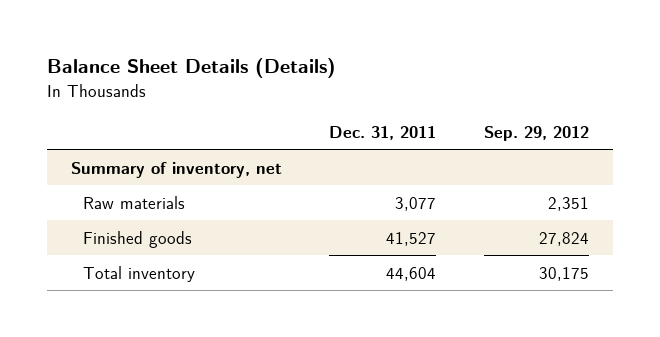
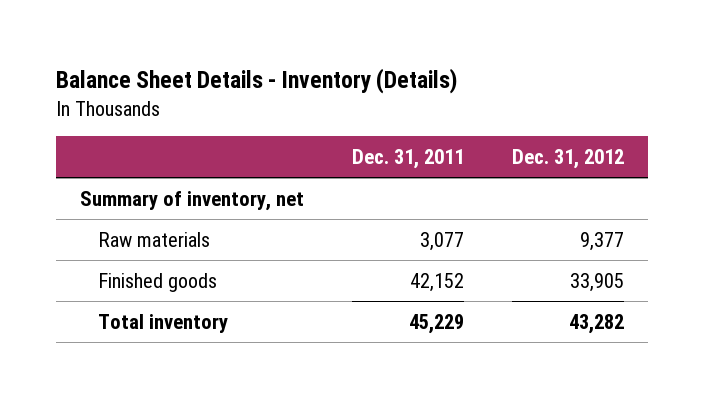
[46,58,336,79] Balance Sheet Details (Details) -> [56,68,458,95] Balance Sheet Details - Inventory (Details)
[484,125,590,141] Sep. 29, 2012 -> none
none -> [512,149,625,170] Dec. 31, 2012
[386,231,437,246] 41,527 -> [410,272,465,292] 42,152
[386,266,437,281] 44,604 -> [409,313,465,334] 45,229

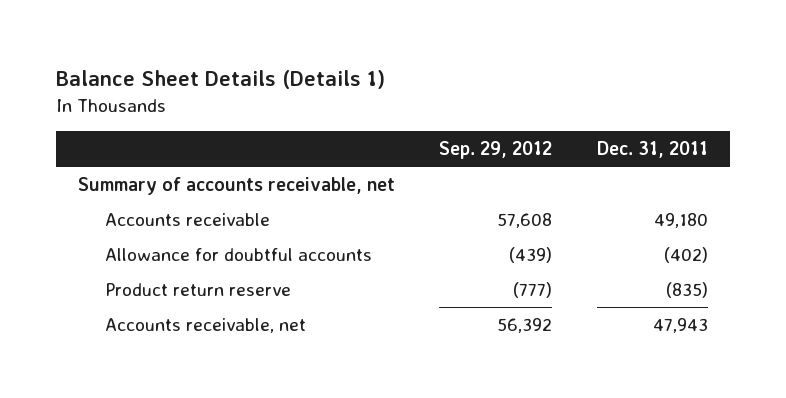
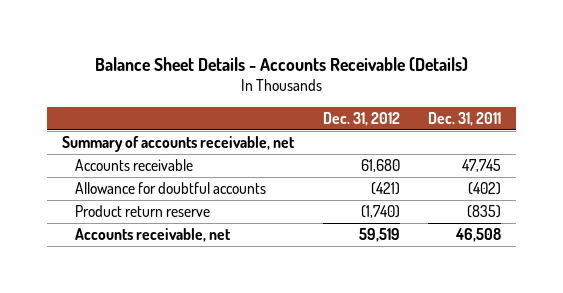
[56,69,386,89] Balance Sheet Details (Details 1) -> [94,56,468,71] Balance Sheet Details - Accounts Receivable (Details)
[439,141,553,160] Sep. 29, 2012 -> none
none -> [322,111,400,126] Dec. 31, 2012
[653,213,708,229] 49,180 -> [462,159,502,173] 47,745
[652,318,708,334] 47,943 -> [455,228,502,243] 46,508

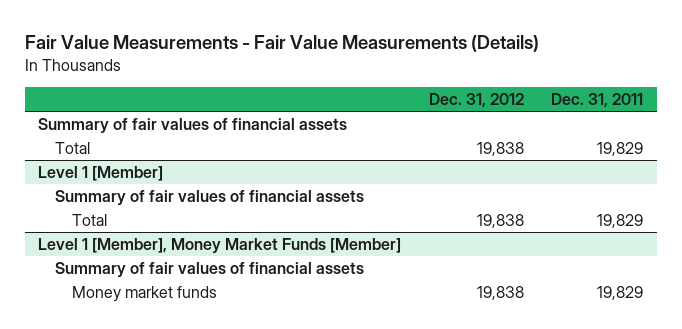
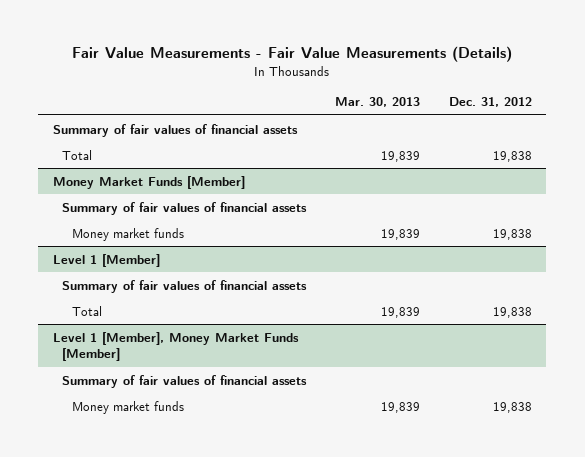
[551,92,644,108] Dec. 31, 2011 -> none
none -> [335,97,421,108] Mar. 30, 2013
none -> [52,175,245,189] Money Market Funds [Member]
none -> [62,201,308,215] Summary of fair values of financial assets
none -> [71,227,184,241] Money market funds

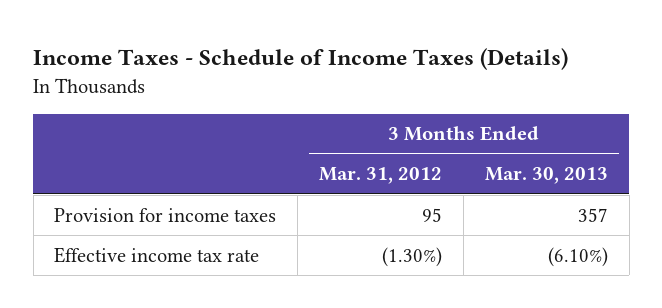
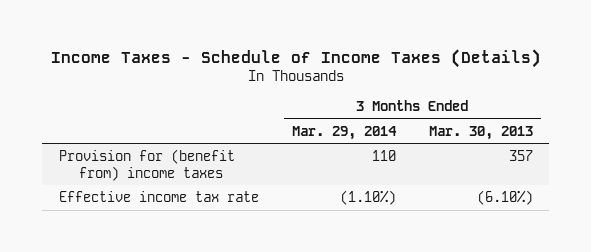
[319,167,443,185] Mar. 31, 2012 -> none
none -> [291,125,397,140] Mar. 29, 2014
[54,207,277,222] Provision for income taxes -> [58,148,235,181] Provision for (benefit from) income taxes

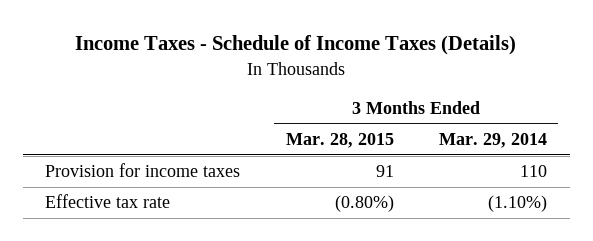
[428,125,533,140] Mar. 30, 2013 -> none
none -> [285,133,394,149] Mar. 28, 2015
[58,148,235,181] Provision for (benefit from) income taxes -> [45,163,241,178] Provision for income taxes
[58,190,259,202] Effective income tax rate -> [45,194,171,209] Effective tax rate

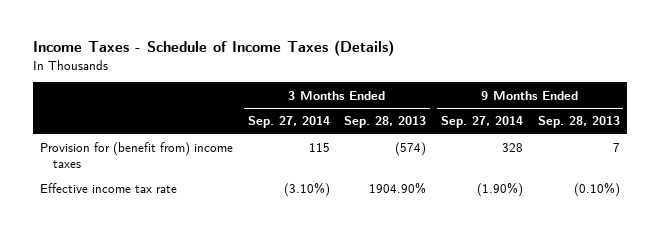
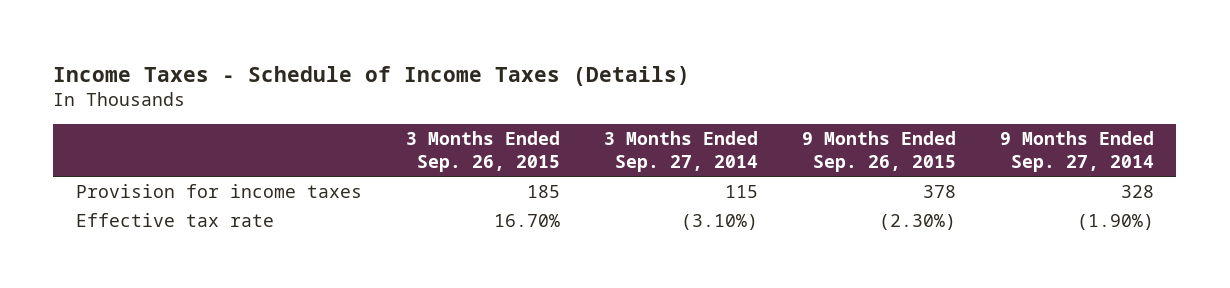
[344,116,427,129] Sep. 28, 2013 -> none
[537,116,620,129] Sep. 28, 2013 -> none
none -> [405,130,560,173] 3 Months Ended Sep. 26, 2015
none -> [802,130,957,173] 9 Months Ended Sep. 26, 2015
[40,142,234,169] Provision for (benefit from) income taxes -> [75,183,362,198] Provision for income taxes
[40,183,178,194] Effective income tax rate -> [75,212,274,227] Effective tax rate

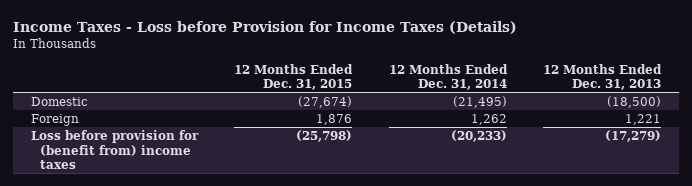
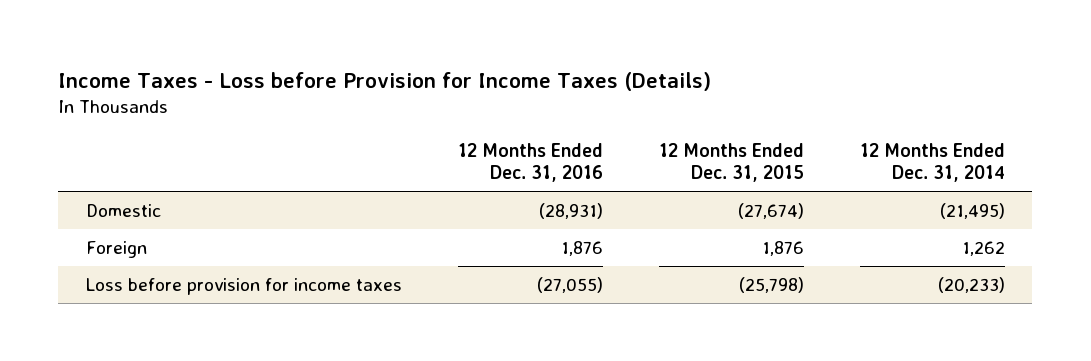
[542,63,662,91] 12 Months Ended Dec. 31, 2013 -> none
none -> [457,143,603,183] 12 Months Ended Dec. 31, 2016
[31,130,200,169] Loss before provision for (benefit from) income taxes -> [86,277,403,295] Loss before provision for income taxes

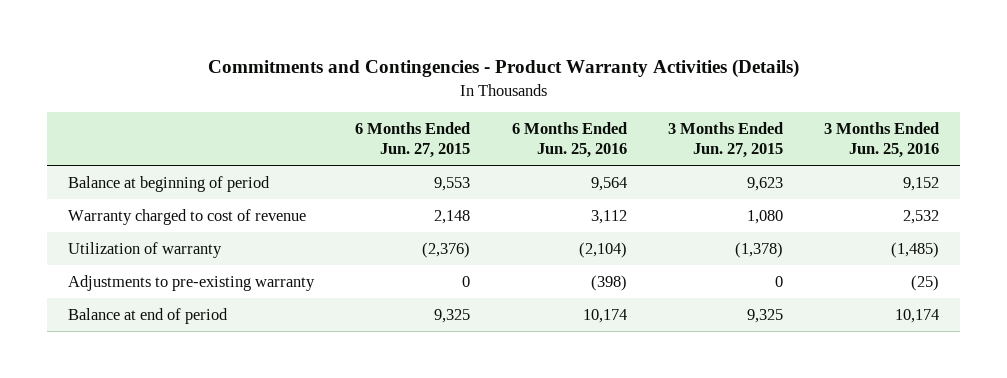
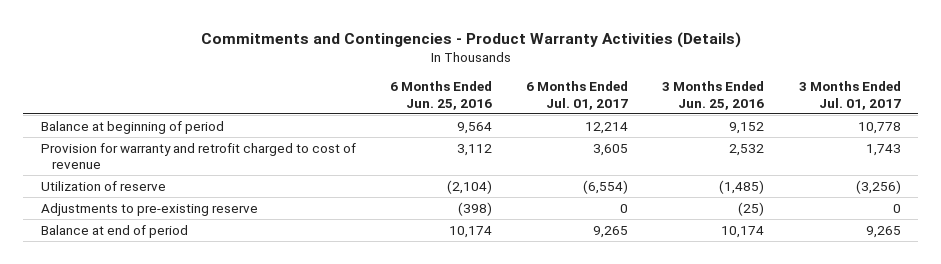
[355,122,471,159] 6 Months Ended Jun. 27, 2015 -> none
[668,122,784,159] 3 Months Ended Jun. 27, 2015 -> none
none -> [526,81,629,110] 6 Months Ended Jul. 01, 2017
none -> [798,81,901,110] 3 Months Ended Jul. 01, 2017
[68,208,307,225] Warranty charged to cost of revenue -> [40,142,356,169] Provision for warranty and retrofit charged to cost of revenue
[68,241,223,258] Utilization of warranty -> [40,180,166,191] Utilization of reserve
[68,274,316,291] Adjustments to pre-existing warranty -> [40,202,258,216] Adjustments to pre-existing reserve

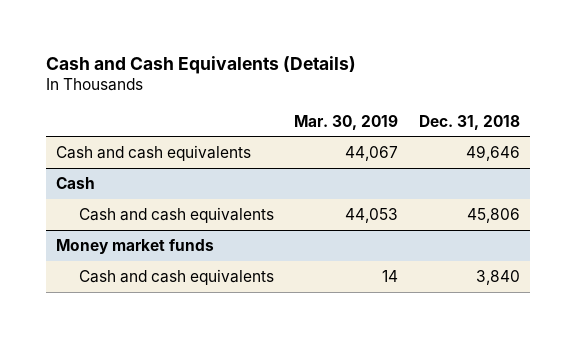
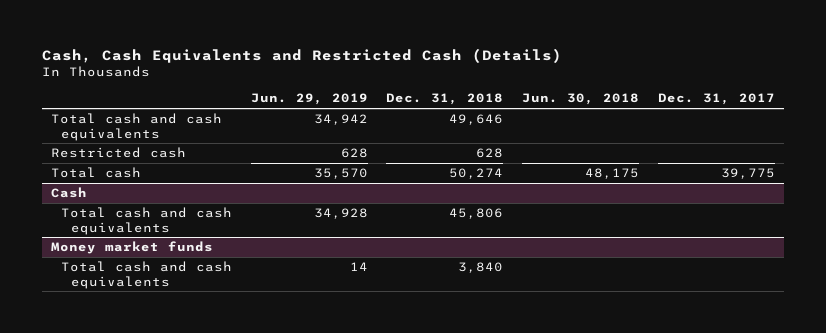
[45,55,356,74] Cash and Cash Equivalents (Details) -> [41,48,562,64] Cash, Cash Equivalents and Restricted Cash (Details)
[294,114,399,130] Mar. 30, 2019 -> none
none -> [250,93,368,106] Jun. 29, 2019
none -> [522,93,640,106] Jun. 30, 2018
none -> [657,93,775,106] Dec. 31, 2017
[56,144,252,161] Cash and cash equivalents -> [51,113,223,141] Total cash and cash equivalents
none -> [51,147,187,159] Restricted cash
none -> [51,167,142,179] Total cash
[79,206,275,223] Cash and cash equivalents -> [61,207,233,235] Total cash and cash equivalents
[79,268,275,285] Cash and cash equivalents -> [61,261,233,289] Total cash and cash equivalents

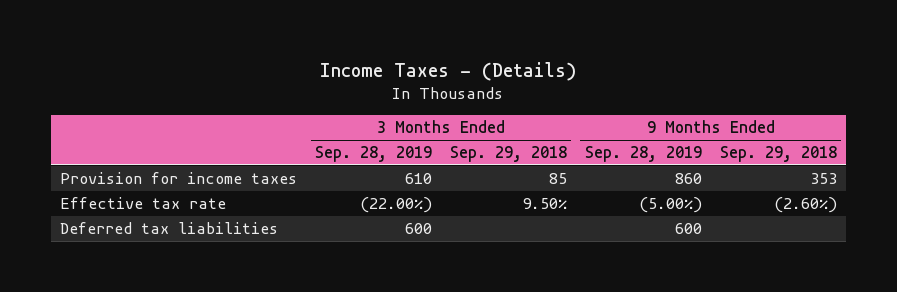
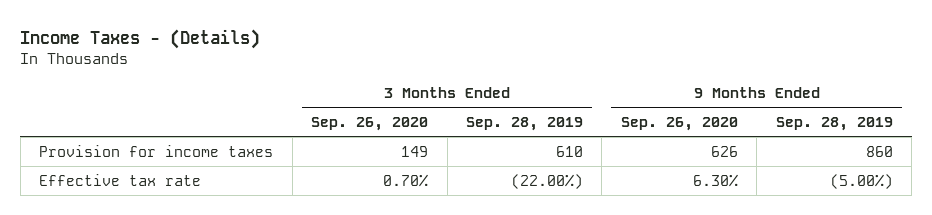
[449,146,567,163] Sep. 29, 2018 -> none
[719,146,837,163] Sep. 29, 2018 -> none
none -> [311,117,429,132] Sep. 26, 2020
none -> [620,117,738,132] Sep. 26, 2020
[60,222,279,235] Deferred tax liabilities -> none

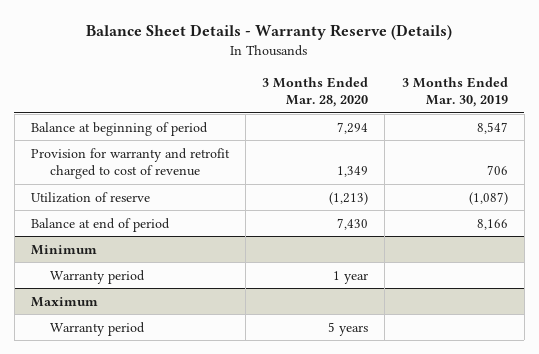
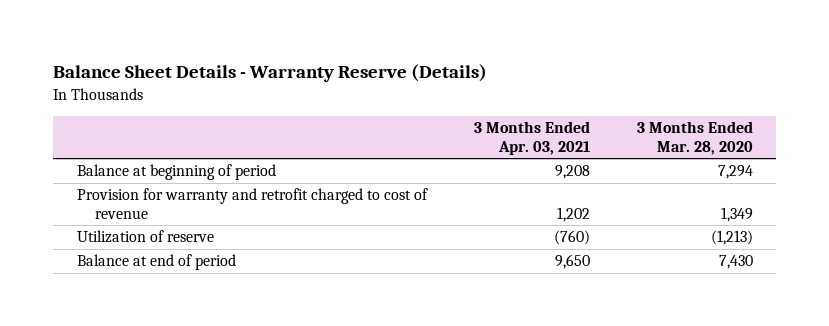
[401,76,508,108] 3 Months Ended Mar. 30, 2019 -> none
none -> [473,121,590,155] 3 Months Ended Apr. 03, 2021
[30,244,97,255] Minimum -> none
[50,269,146,284] Warranty period -> none
[30,296,98,307] Maximum -> none
[50,321,146,336] Warranty period -> none

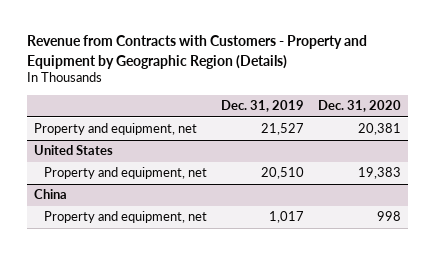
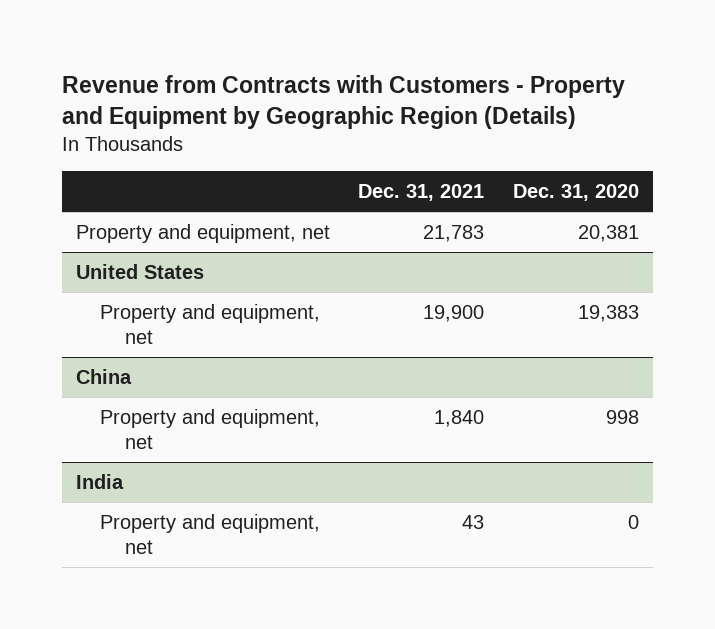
[220,100,304,113] Dec. 31, 2019 -> none
none -> [358,184,485,202] Dec. 31, 2021
none -> [75,473,124,489] India
none -> [100,513,321,554] Property and equipment, net

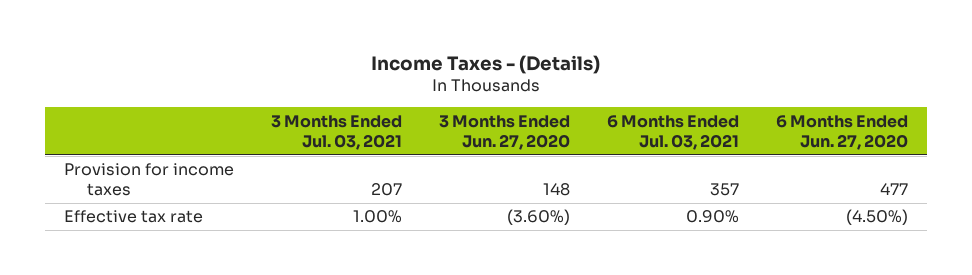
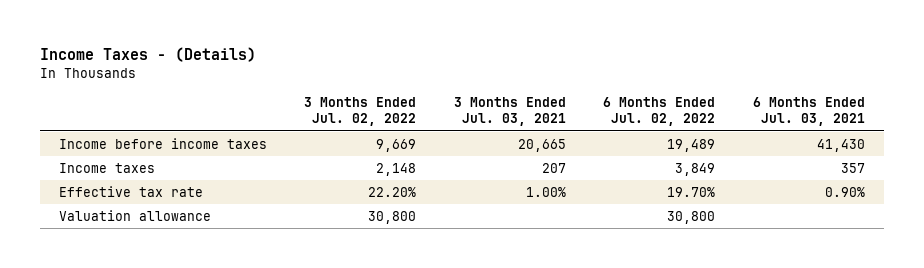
[438,114,570,150] 3 Months Ended Jun. 27, 2020 -> none
[775,114,908,150] 6 Months Ended Jun. 27, 2020 -> none
none -> [304,97,417,127] 3 Months Ended Jul. 02, 2022
none -> [603,97,716,127] 6 Months Ended Jul. 02, 2022
none -> [59,137,268,149] Income before income taxes
[63,163,234,197] Provision for income taxes -> [59,162,156,173] Income taxes
none -> [59,209,212,221] Valuation allowance

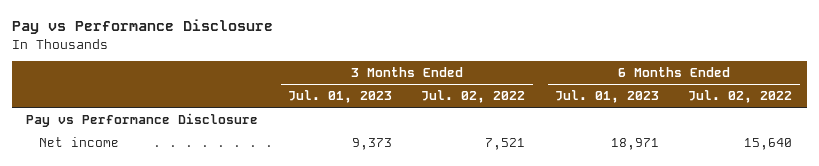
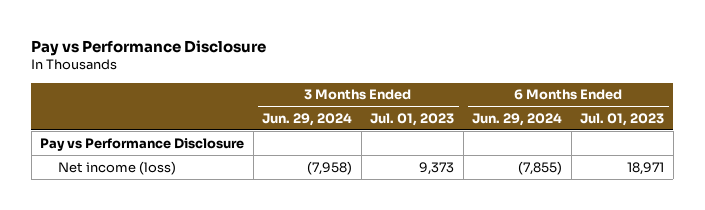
[421,90,526,104] Jul. 02, 2022 -> none
[688,90,793,104] Jul. 02, 2022 -> none
none -> [262,112,353,126] Jun. 29, 2024
none -> [472,112,563,126] Jun. 29, 2024
[39,136,120,147] Net income -> [58,160,177,175] Net income (loss)

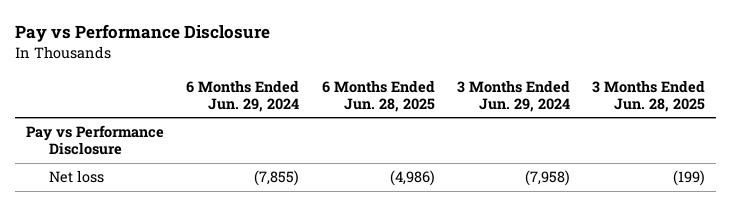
[370,112,455,126] Jul. 01, 2023 -> none
[580,112,665,126] Jul. 01, 2023 -> none
none -> [321,79,435,112] 6 Months Ended Jun. 28, 2025
none -> [591,79,705,112] 3 Months Ended Jun. 28, 2025
[58,160,177,175] Net income (loss) -> [49,170,105,184] Net loss

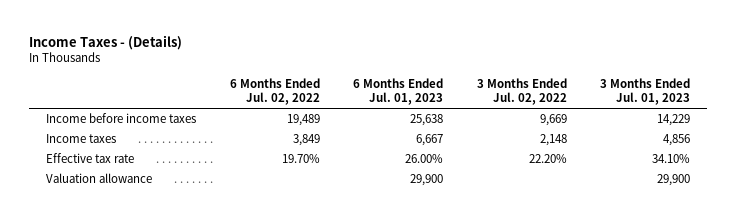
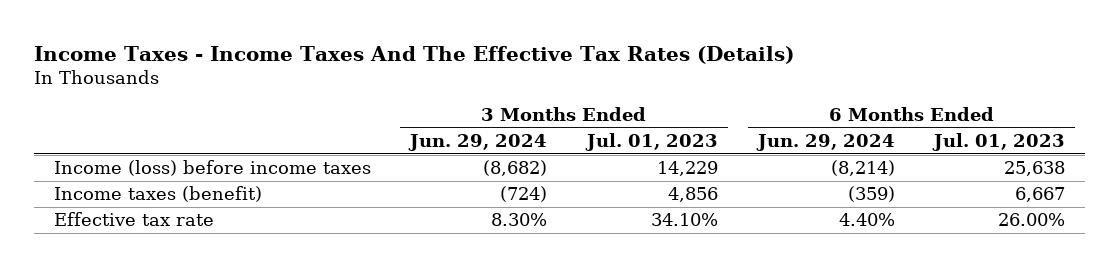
[29,35,183,51] Income Taxes - (Details) -> [33,45,794,64] Income Taxes - Income Taxes And The Effective Tax Rates (Details)
[229,78,320,106] 6 Months Ended Jul. 02, 2022 -> none
[476,78,567,106] 3 Months Ended Jul. 02, 2022 -> none
none -> [408,133,548,151] Jun. 29, 2024
none -> [755,133,895,151] Jun. 29, 2024
[46,113,197,124] Income before income taxes -> [53,160,371,177] Income (loss) before income taxes
[46,134,117,144] Income taxes -> [53,186,262,203] Income taxes (benefit)
[46,173,153,184] Valuation allowance -> none

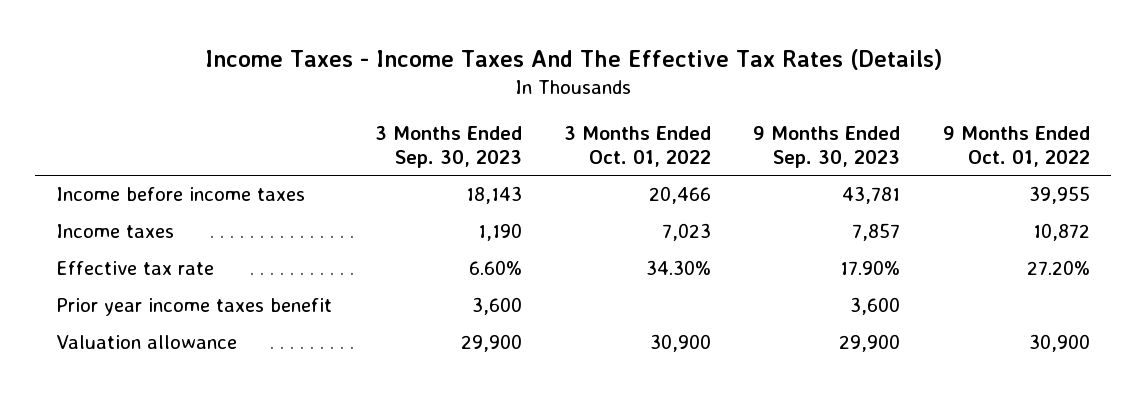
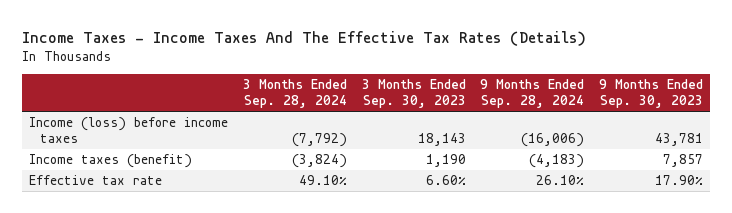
[564,125,712,167] 3 Months Ended Oct. 01, 2022 -> none
[942,125,1090,167] 9 Months Ended Oct. 01, 2022 -> none
none -> [243,79,348,109] 3 Months Ended Sep. 28, 2024
none -> [480,79,585,109] 9 Months Ended Sep. 28, 2024
[56,187,306,202] Income before income taxes -> [29,116,229,144] Income (loss) before income taxes
[56,224,175,239] Income taxes -> [29,153,193,168] Income taxes (benefit)
[56,298,333,317] Prior year income taxes benefit -> none
[56,335,238,350] Valuation allowance -> none

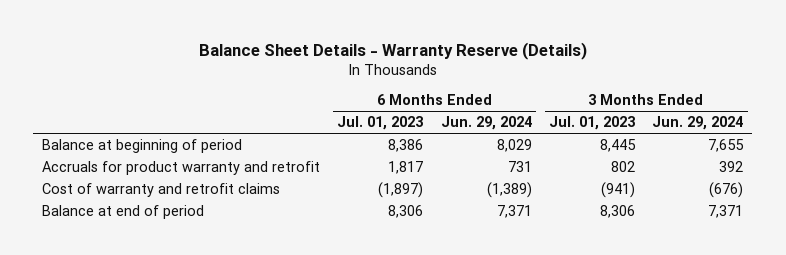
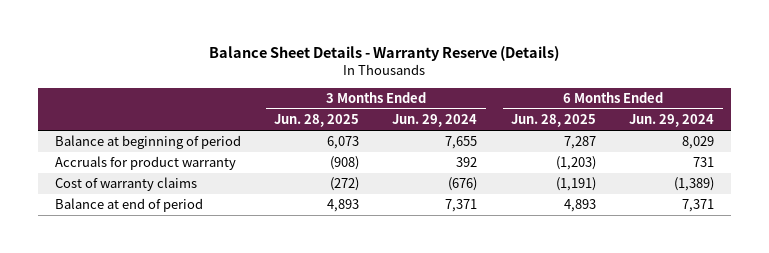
[337,116,424,131] Jul. 01, 2023 -> none
[549,116,636,131] Jul. 01, 2023 -> none
none -> [273,114,359,128] Jun. 28, 2025
none -> [510,114,596,128] Jun. 28, 2025
[42,161,321,176] Accruals for product warranty and retrofit -> [54,156,236,171] Accruals for product warranty
[42,183,281,198] Cost of warranty and retrofit claims -> [54,177,197,192] Cost of warranty claims

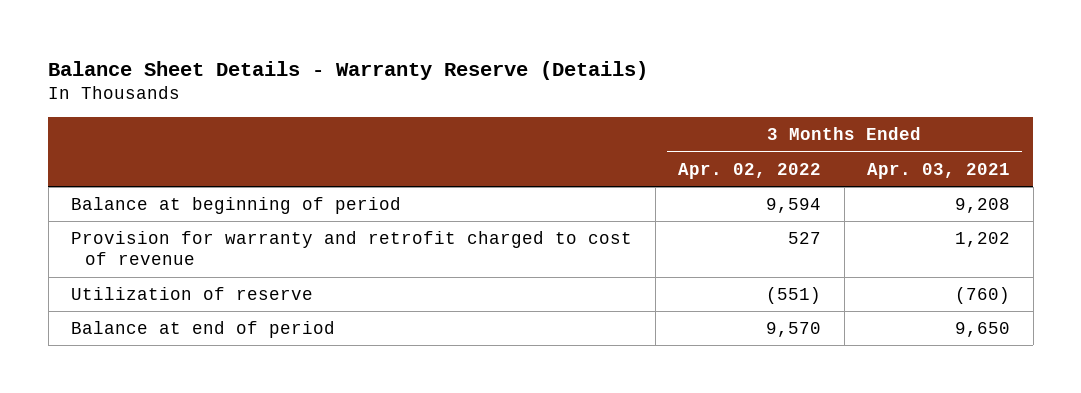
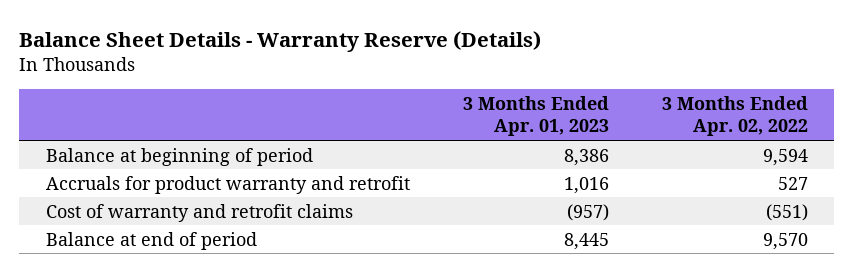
[867,162,1011,179] Apr. 03, 2021 -> none
none -> [462,95,609,137] 3 Months Ended Apr. 01, 2023
[71,231,633,266] Provision for warranty and retrofit charged to cost of revenue -> [45,175,410,194] Accruals for product warranty and retrofit
[71,287,314,301] Utilization of reserve -> [45,203,353,222] Cost of warranty and retrofit claims

